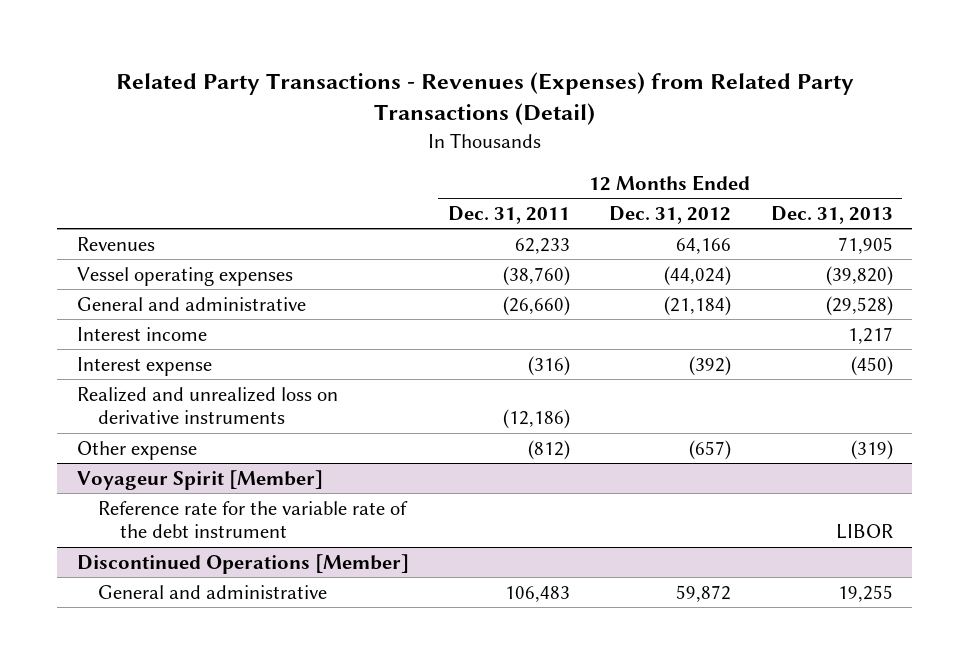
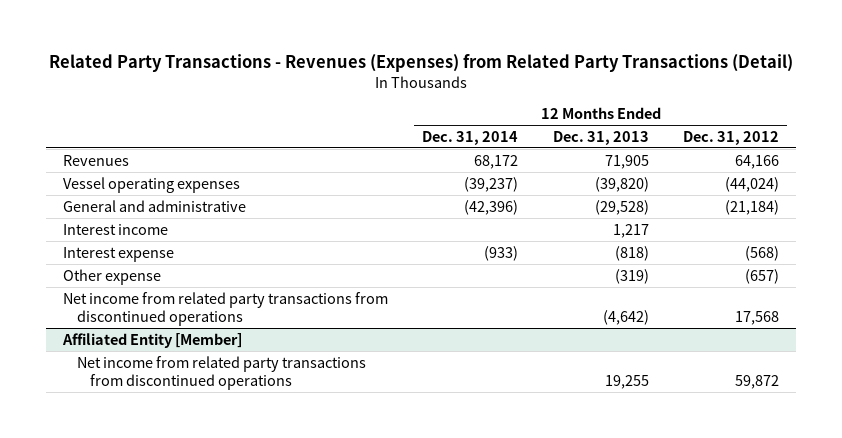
[447,205,570,224] Dec. 31, 2011 -> none
none -> [422,130,519,145] Dec. 31, 2014
[76,386,338,425] Realized and unrealized loss on derivative instruments -> none
[689,355,732,376] (392) -> [744,245,779,261] (568)
[850,355,893,376] (450) -> [614,245,649,261] (818)
[76,469,323,490] Voyageur Spirit [Member] -> none
[98,500,409,539] Reference rate for the variable rate of the debt instrument -> none
[76,553,409,574] Discontinued Operations [Member] -> none
none -> [62,291,388,326] Net income from related party transactions from discontinued operations
none -> [61,332,242,348] Affiliated Entity [Member]
[98,584,328,599] General and administrative -> [76,355,366,390] Net income from related party transactions from discontinued operations

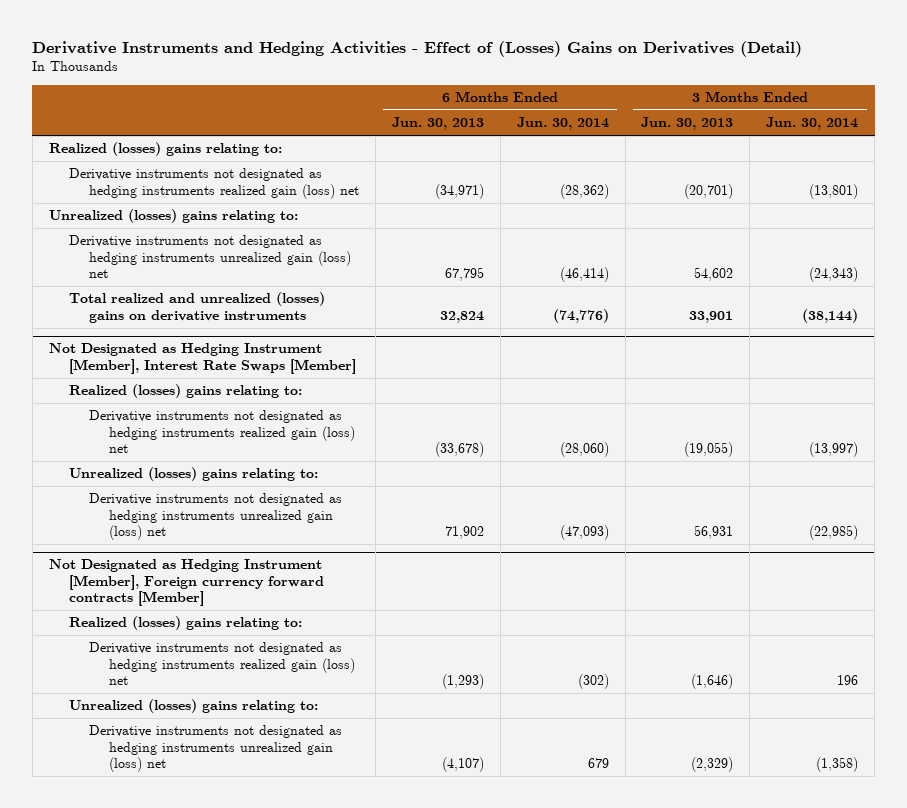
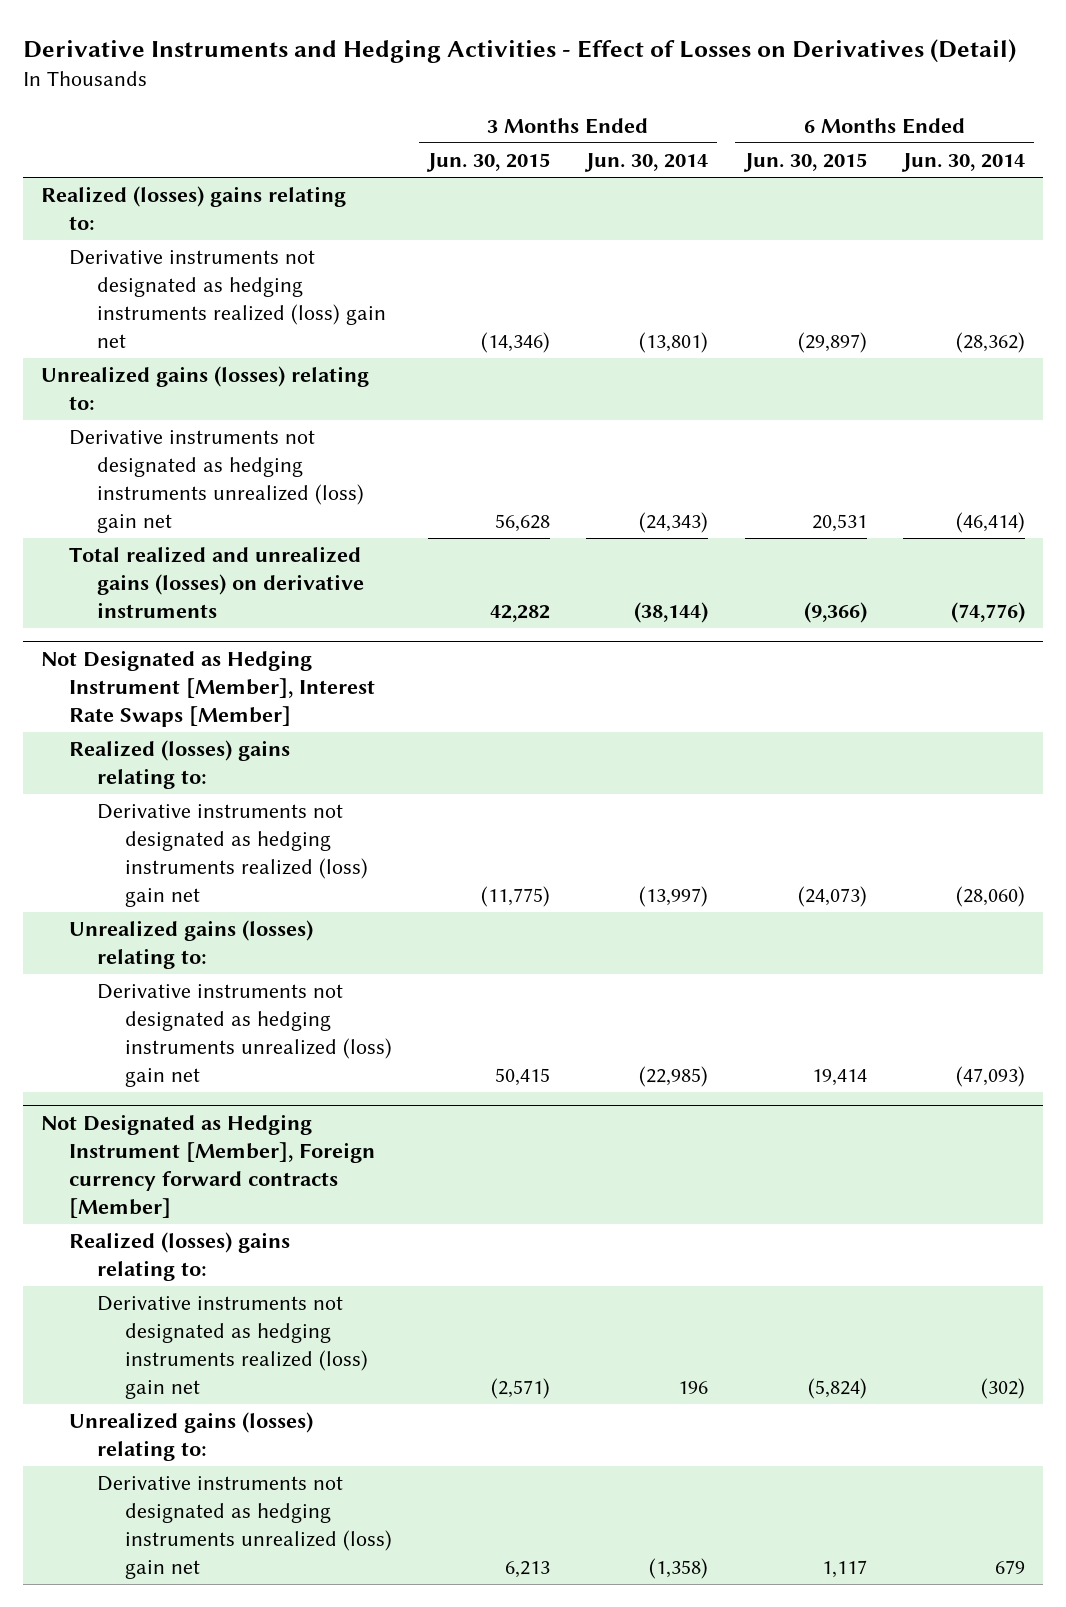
[32,41,803,58] Derivative Instruments and Hedging Activities - Effect of (Losses) Gains on Derivatives (Detail) -> [22,38,1016,63] Derivative Instruments and Hedging Activities - Effect of Losses on Derivatives (Detail)
[391,117,484,131] Jun. 30, 2013 -> none
[641,117,734,131] Jun. 30, 2013 -> none
none -> [425,153,550,173] Jun. 30, 2015
none -> [742,153,867,173] Jun. 30, 2015
[68,168,359,199] Derivative instruments not designated as hedging instruments realized gain (loss) net -> [68,250,386,348] Derivative instruments not designated as hedging instruments realized (loss) gain net
[48,209,298,224] Unrealized (losses) gains relating to: -> [41,366,370,411] Unrealized gains (losses) relating to:
[68,235,351,279] Derivative instruments not designated as hedging instruments unrealized gain (loss) net -> [68,430,364,533] Derivative instruments not designated as hedging instruments unrealized (loss) gain net
[68,292,325,323] Total realized and unrealized (losses) gains on derivative instruments -> [68,546,364,619] Total realized and unrealized gains (losses) on derivative instruments
[88,410,355,454] Derivative instruments not designated as hedging instruments realized gain (loss) net -> [96,804,368,907] Derivative instruments not designated as hedging instruments realized (loss) gain net
[68,467,318,482] Unrealized (losses) gains relating to: -> [68,920,313,970] Unrealized gains (losses) relating to:
[88,493,342,541] Derivative instruments not designated as hedging instruments unrealized gain (loss) net -> [96,984,392,1087] Derivative instruments not designated as hedging instruments unrealized (loss) gain net
[88,642,355,686] Derivative instruments not designated as hedging instruments realized gain (loss) net -> [96,1296,368,1399] Derivative instruments not designated as hedging instruments realized (loss) gain net
[68,699,318,714] Unrealized (losses) gains relating to: -> [68,1412,313,1462] Unrealized gains (losses) relating to:
[88,725,342,773] Derivative instruments not designated as hedging instruments unrealized gain (loss) net -> [96,1476,392,1579] Derivative instruments not designated as hedging instruments unrealized (loss) gain net

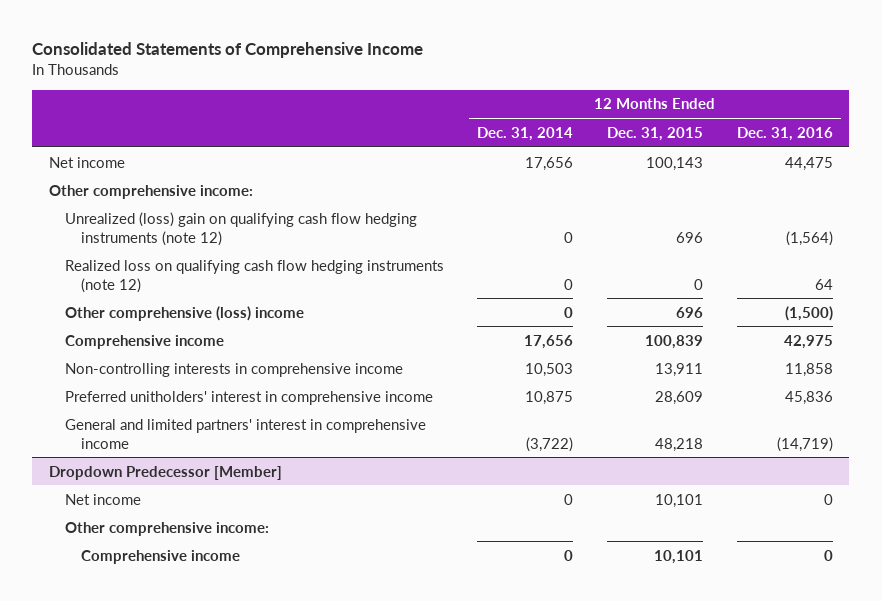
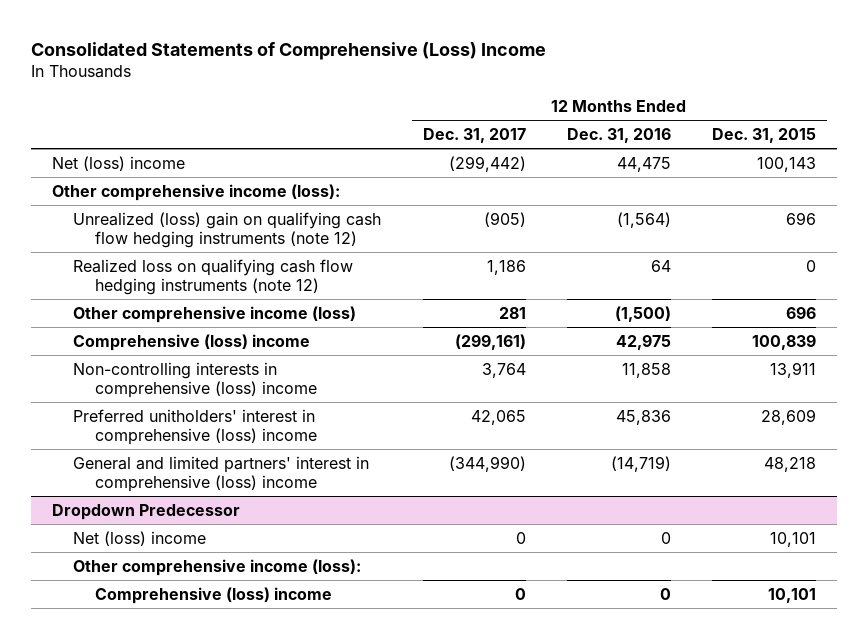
[32,42,424,59] Consolidated Statements of Comprehensive Income -> [31,41,547,60] Consolidated Statements of Comprehensive (Loss) Income
[477,126,574,141] Dec. 31, 2014 -> none
none -> [422,128,526,144] Dec. 31, 2017
[49,156,126,168] Net income -> [51,155,185,171] Net (loss) income
[49,184,254,199] Other comprehensive income: -> [51,183,340,201] Other comprehensive income (loss):
[64,305,304,321] Other comprehensive (loss) income -> [73,305,357,323] Other comprehensive income (loss)
[64,334,224,349] Comprehensive income -> [73,333,311,351] Comprehensive (loss) income
[64,362,403,377] Non-controlling interests in comprehensive income -> [73,361,317,399] Non-controlling interests in comprehensive (loss) income
[64,390,433,405] Preferred unitholders' interest in comprehensive income -> [73,408,317,446] Preferred unitholders' interest in comprehensive (loss) income
[64,418,426,449] General and limited partners' interest in comprehensive income -> [73,455,370,493] General and limited partners' interest in comprehensive (loss) income
[49,465,283,480] Dropdown Predecessor [Member] -> [51,503,240,520] Dropdown Predecessor
[64,493,141,505] Net income -> [73,530,207,546] Net (loss) income
[64,521,269,536] Other comprehensive income: -> [73,558,362,576] Other comprehensive income (loss):
[80,549,240,564] Comprehensive income -> [94,586,332,604] Comprehensive (loss) income

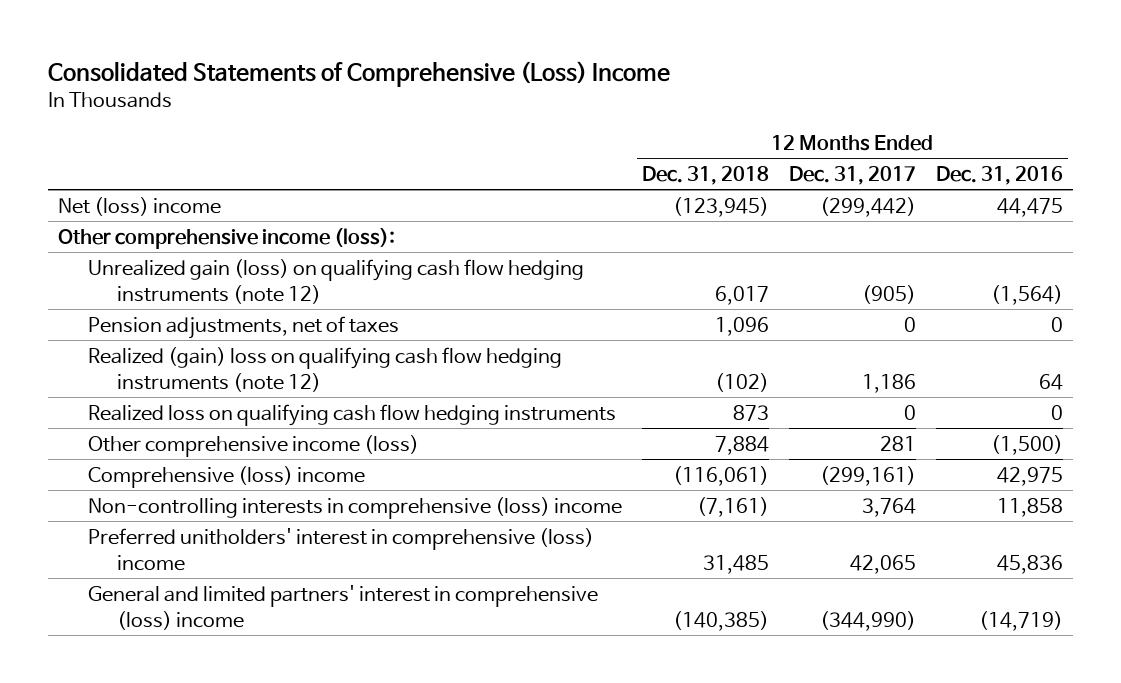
[712,128,817,144] Dec. 31, 2015 -> none
none -> [641,165,769,185] Dec. 31, 2018
[73,211,382,249] Unrealized (loss) gain on qualifying cash flow hedging instruments (note 12) -> [87,258,584,304] Unrealized gain (loss) on qualifying cash flow hedging instruments (note 12)
none -> [87,315,399,339] Pension adjustments, net of taxes
[73,258,354,296] Realized loss on qualifying cash flow hedging instruments (note 12) -> [87,346,562,392] Realized (gain) loss on qualifying cash flow hedging instruments (note 12)
none -> [87,403,616,426] Realized loss on qualifying cash flow hedging instruments
[51,503,240,520] Dropdown Predecessor -> none
[73,530,207,546] Net (loss) income -> none
[73,558,362,576] Other comprehensive income (loss): -> none
[94,586,332,604] Comprehensive (loss) income -> none

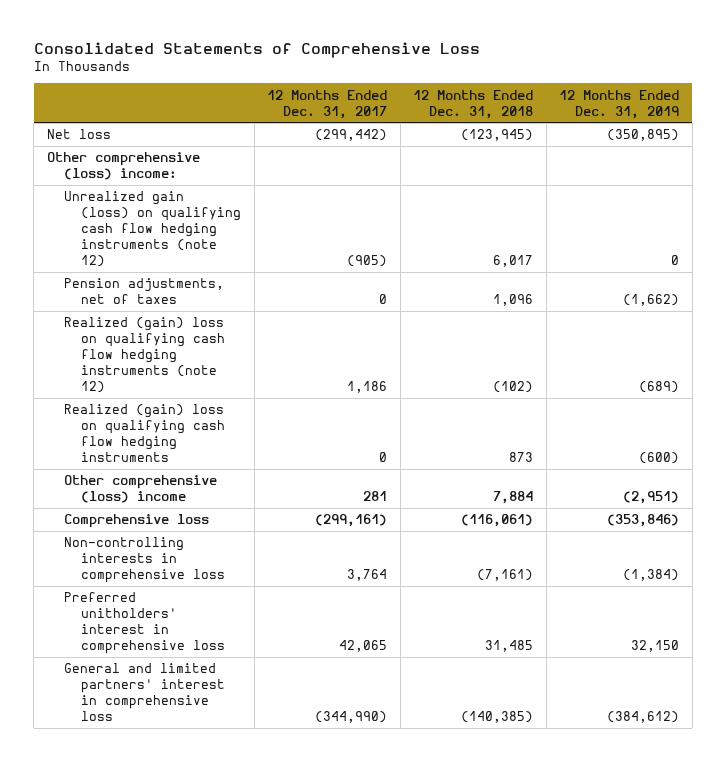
[48,60,671,87] Consolidated Statements of Comprehensive (Loss) Income -> [33,41,480,58] Consolidated Statements of Comprehensive Loss
[935,165,1063,185] Dec. 31, 2016 -> none
none -> [559,89,680,119] 12 Months Ended Dec. 31, 2019
[58,196,222,216] Net (loss) income -> [46,129,111,140] Net loss
[58,227,396,249] Other comprehensive income (loss): -> [46,152,200,181] Other comprehensive (loss) income:
[87,403,616,426] Realized loss on qualifying cash flow hedging instruments -> [64,404,226,463] Realized (gain) loss on qualifying cash flow hedging instruments
[87,434,419,457] Other comprehensive income (loss) -> [64,475,218,504] Other comprehensive (loss) income
[87,465,365,488] Comprehensive (loss) income -> [64,514,210,529] Comprehensive loss
[87,496,622,519] Non-controlling interests in comprehensive (loss) income -> [64,537,226,584] Non-controlling interests in comprehensive loss
[87,527,594,571] Preferred unitholders' interest in comprehensive (loss) income -> [64,592,226,655] Preferred unitholders' interest in comprehensive loss
[87,584,598,630] General and limited partners' interest in comprehensive (loss) income -> [64,663,226,722] General and limited partners' interest in comprehensive loss

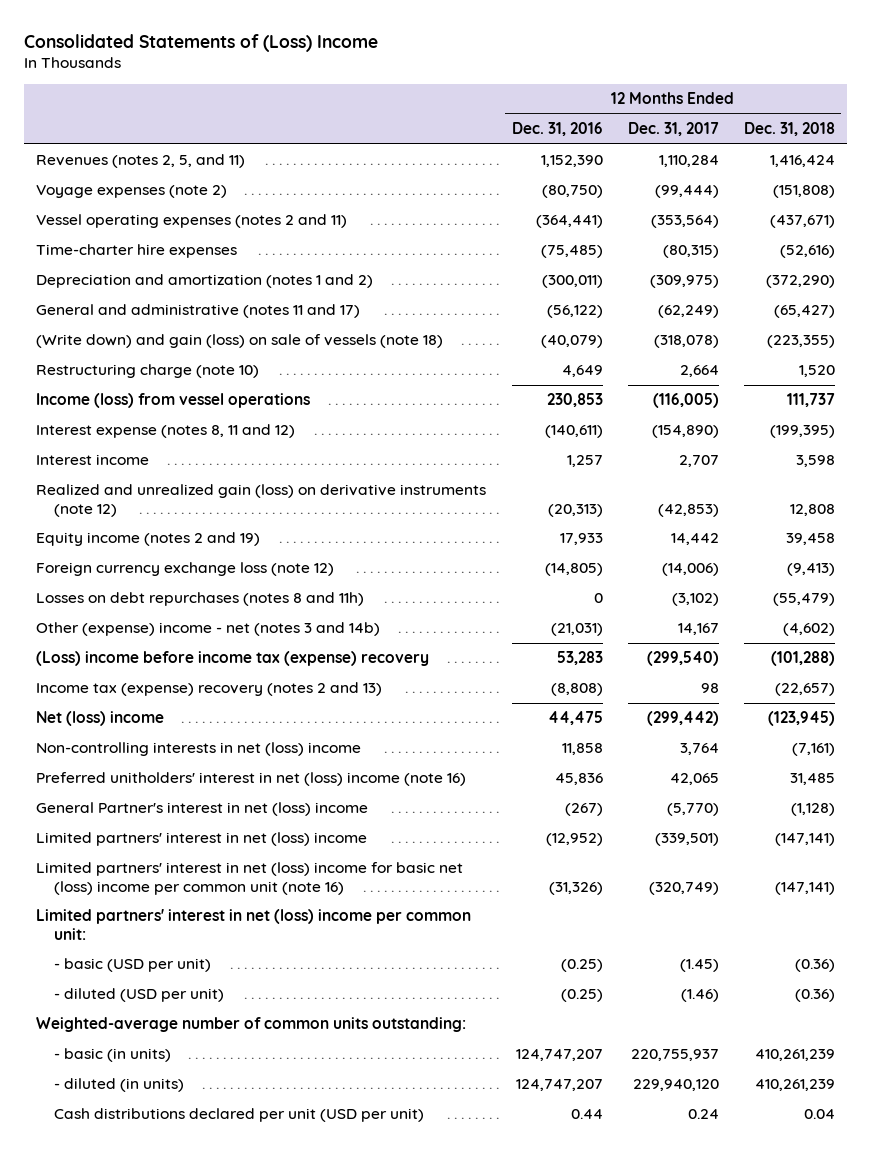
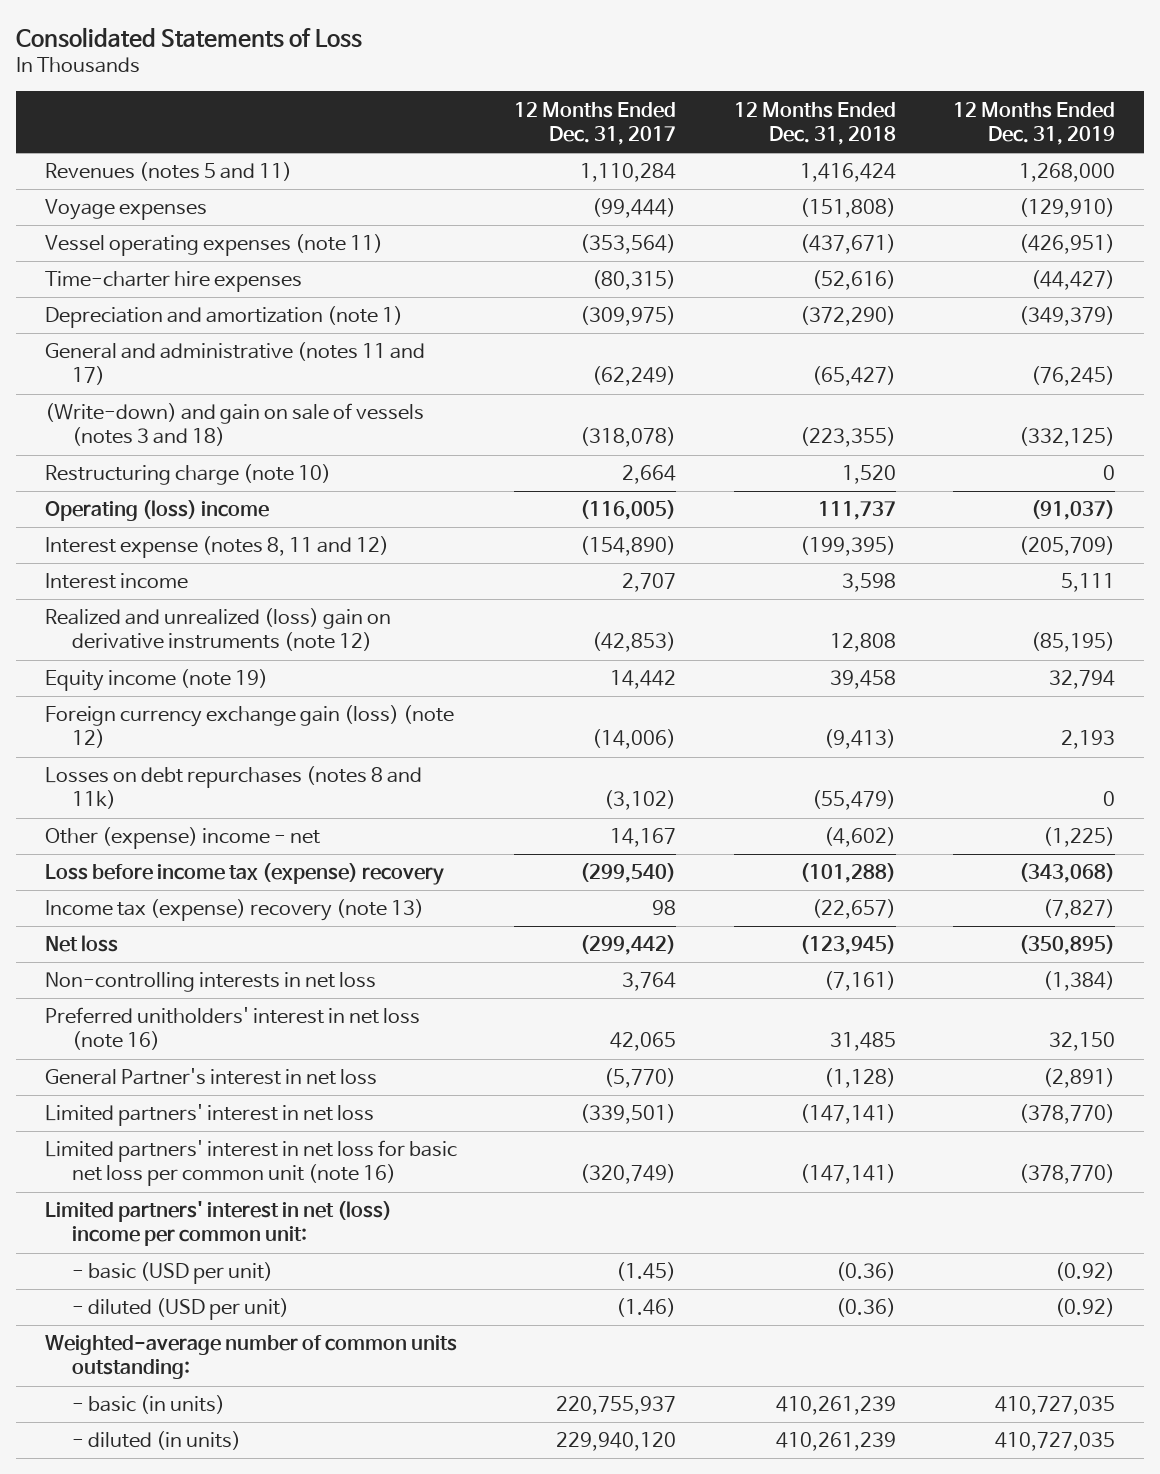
[23,33,378,52] Consolidated Statements of (Loss) Income -> [15,26,362,48] Consolidated Statements of Loss
[511,122,603,137] Dec. 31, 2016 -> none
none -> [953,101,1116,145] 12 Months Ended Dec. 31, 2019
[36,154,246,169] Revenues (notes 2, 5, and 11) -> [44,162,292,182] Revenues (notes 5 and 11)
[36,185,228,199] Voyage expenses (note 2) -> [44,199,207,221] Voyage expenses
[36,214,348,229] Vessel operating expenses (notes 2 and 11) -> [44,234,383,257] Vessel operating expenses (note 11)
[36,274,374,289] Depreciation and amortization (notes 1 and 2) -> [44,306,403,329] Depreciation and amortization (note 1)
[36,334,444,349] (Write down) and gain (loss) on sale of vessels (note 18) -> [44,403,424,447] (Write-down) and gain on sale of vessels (notes 3 and 18)
[36,393,311,409] Income (loss) from vessel operations -> [44,500,269,522] Operating (loss) income
[36,484,487,517] Realized and unrealized gain (loss) on derivative instruments (note 12) -> [44,608,391,652] Realized and unrealized (loss) gain on derivative instruments (note 12)
[36,532,261,547] Equity income (notes 2 and 19) -> [44,669,268,692] Equity income (note 19)
[36,562,335,577] Foreign currency exchange loss (note 12) -> [44,705,454,749] Foreign currency exchange gain (loss) (note 12)
[36,592,365,607] Losses on debt repurchases (notes 8 and 11h) -> [44,766,422,810] Losses on debt repurchases (notes 8 and 11k)
[36,622,381,637] Other (expense) income - net (notes 3 and 14b) -> [44,827,320,850] Other (expense) income - net
[36,651,430,667] (Loss) income before income tax (expense) recovery -> [44,863,444,886] Loss before income tax (expense) recovery
[36,682,383,697] Income tax (expense) recovery (notes 2 and 13) -> [44,899,424,922] Income tax (expense) recovery (note 13)
[36,711,165,727] Net (loss) income -> [44,935,118,953] Net loss
[36,742,362,757] Non-controlling interests in net (loss) income -> [44,972,376,993] Non-controlling interests in net loss
[36,772,467,787] Preferred unitholders' interest in net (loss) income (note 16) -> [44,1007,420,1051] Preferred unitholders' interest in net loss (note 16)
[36,802,369,817] General Partner's interest in net (loss) income -> [44,1068,377,1086] General Partner's interest in net loss
[36,832,368,847] Limited partners' interest in net (loss) income -> [44,1104,374,1127] Limited partners' interest in net loss
[36,862,464,895] Limited partners' interest in net (loss) income for basic net (loss) income per common unit (note 16) -> [44,1140,457,1187] Limited partners' interest in net loss for basic net loss per common unit (note 16)
[54,1108,425,1123] Cash distributions declared per unit (USD per unit) -> none

